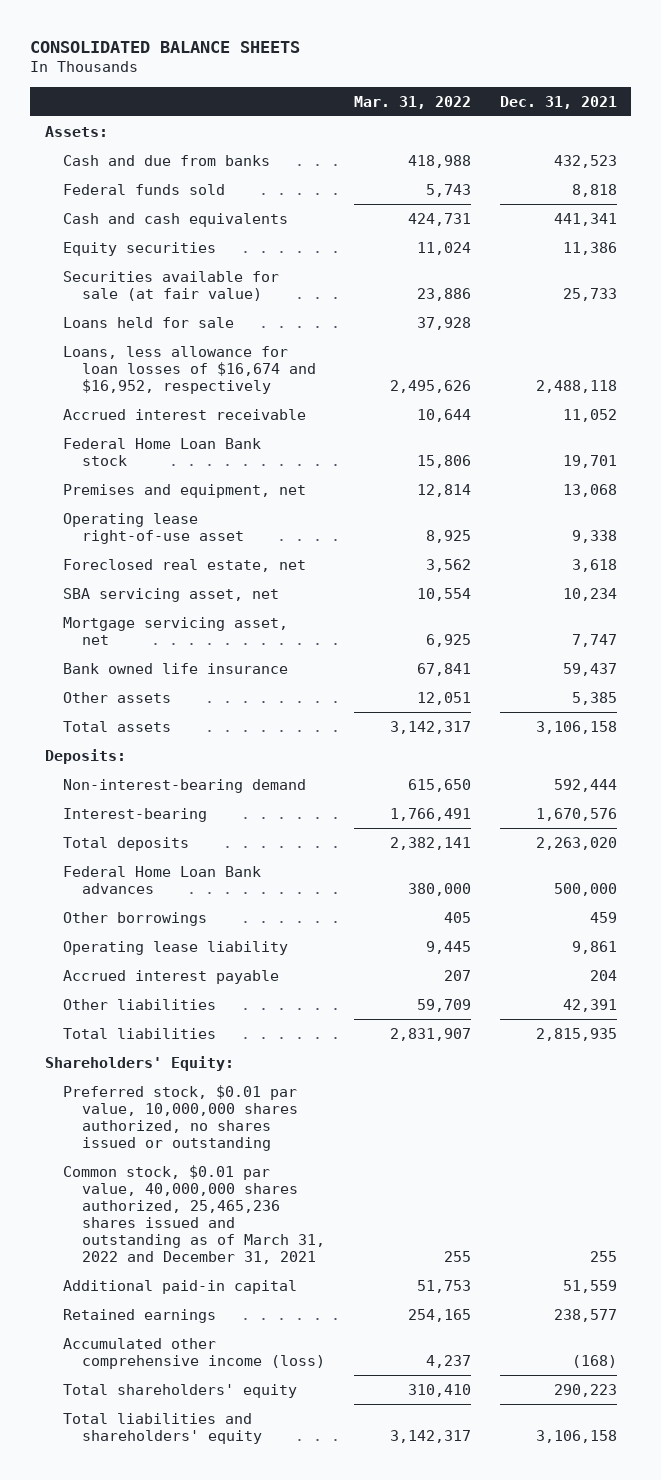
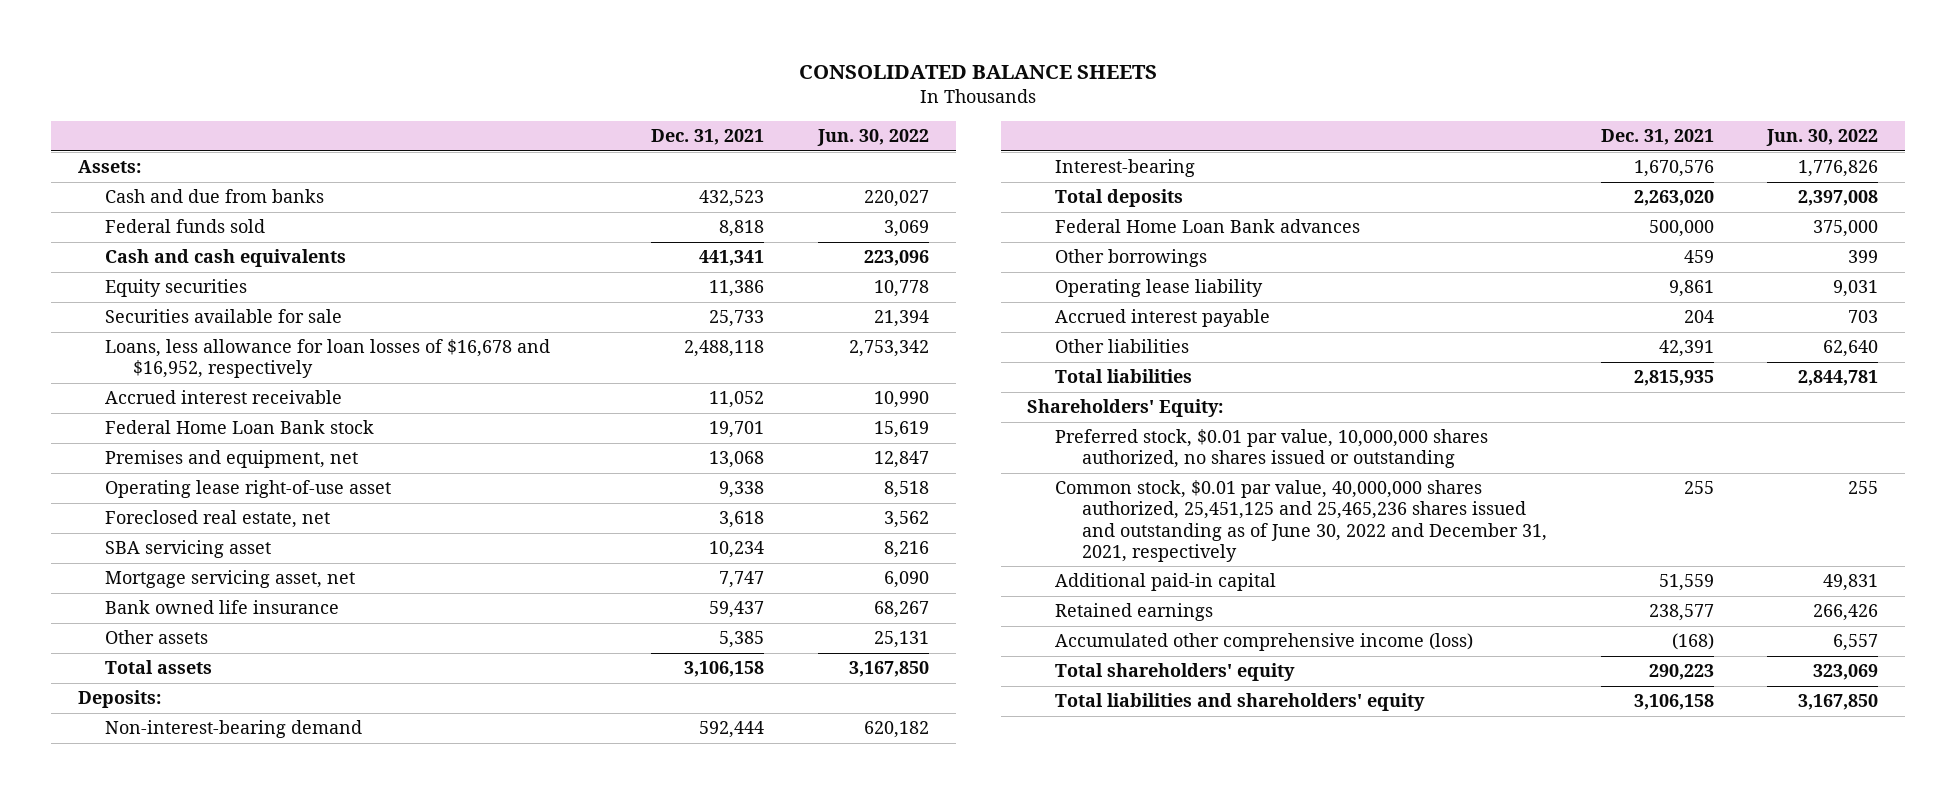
[353,95,471,109] Mar. 31, 2022 -> none
none -> [816,129,929,147] Jun. 30, 2022
[63,316,235,328] Loans held for sale -> none
[63,270,280,301] Securities available for sale (at fair value) -> [105,309,343,324] Securities available for sale
[63,345,317,394] Loans, less allowance for loan losses of $16,674 and $16,952, respectively -> [105,339,551,379] Loans, less allowance for loan losses of $16,678 and $16,952, respectively
[63,587,280,602] SBA servicing asset, net -> [105,540,272,559] SBA servicing asset
[63,1164,326,1265] Common stock, $0.01 par value, 40,000,000 shares authorized, 25,465,236 shares issued and outstanding as of March 31, 2022 and December 31, 2021 -> [1054,480,1548,562] Common stock, $0.01 par value, 40,000,000 shares authorized, 25,451,125 and 25,465,236 shares issued and outstanding as of June 30, 2022 and December 31, 2021, respectively

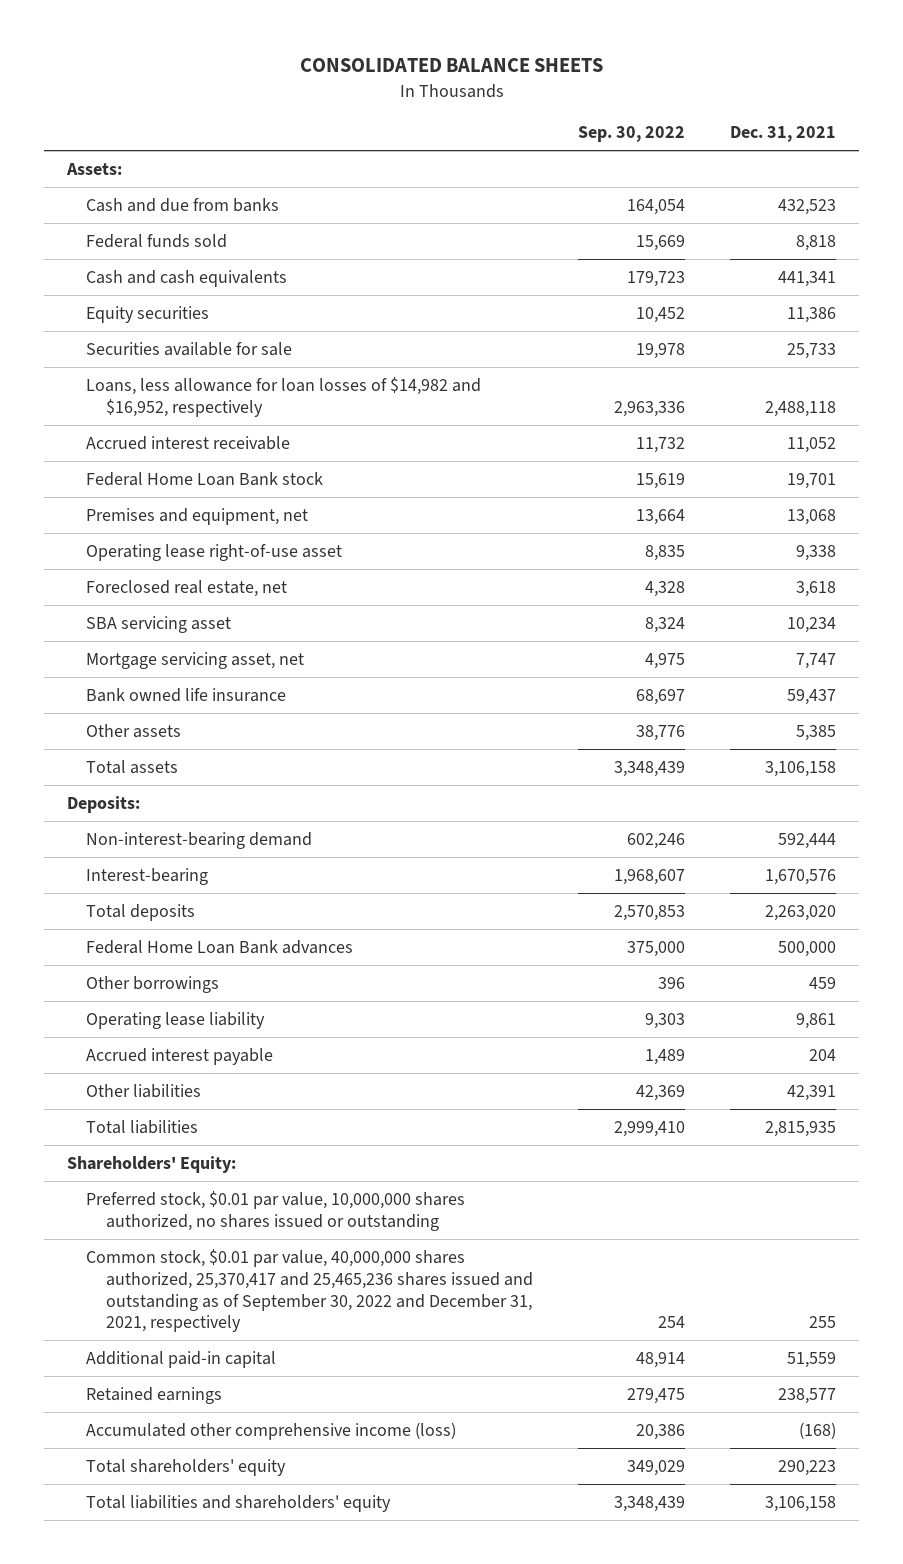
[816,129,929,147] Jun. 30, 2022 -> none
none -> [577,126,685,143] Sep. 30, 2022
[105,339,551,379] Loans, less allowance for loan losses of $16,678 and $16,952, respectively -> [86,376,482,417] Loans, less allowance for loan losses of $14,982 and $16,952, respectively
[1054,480,1548,562] Common stock, $0.01 par value, 40,000,000 shares authorized, 25,451,125 and 25,465,236 shares issued and outstanding as of June 30, 2022 and December 31, 2021, respectively -> [86,1248,533,1333] Common stock, $0.01 par value, 40,000,000 shares authorized, 25,370,417 and 25,465,236 shares issued and outstanding as of September 30, 2022 and December 31, 2021, respectively

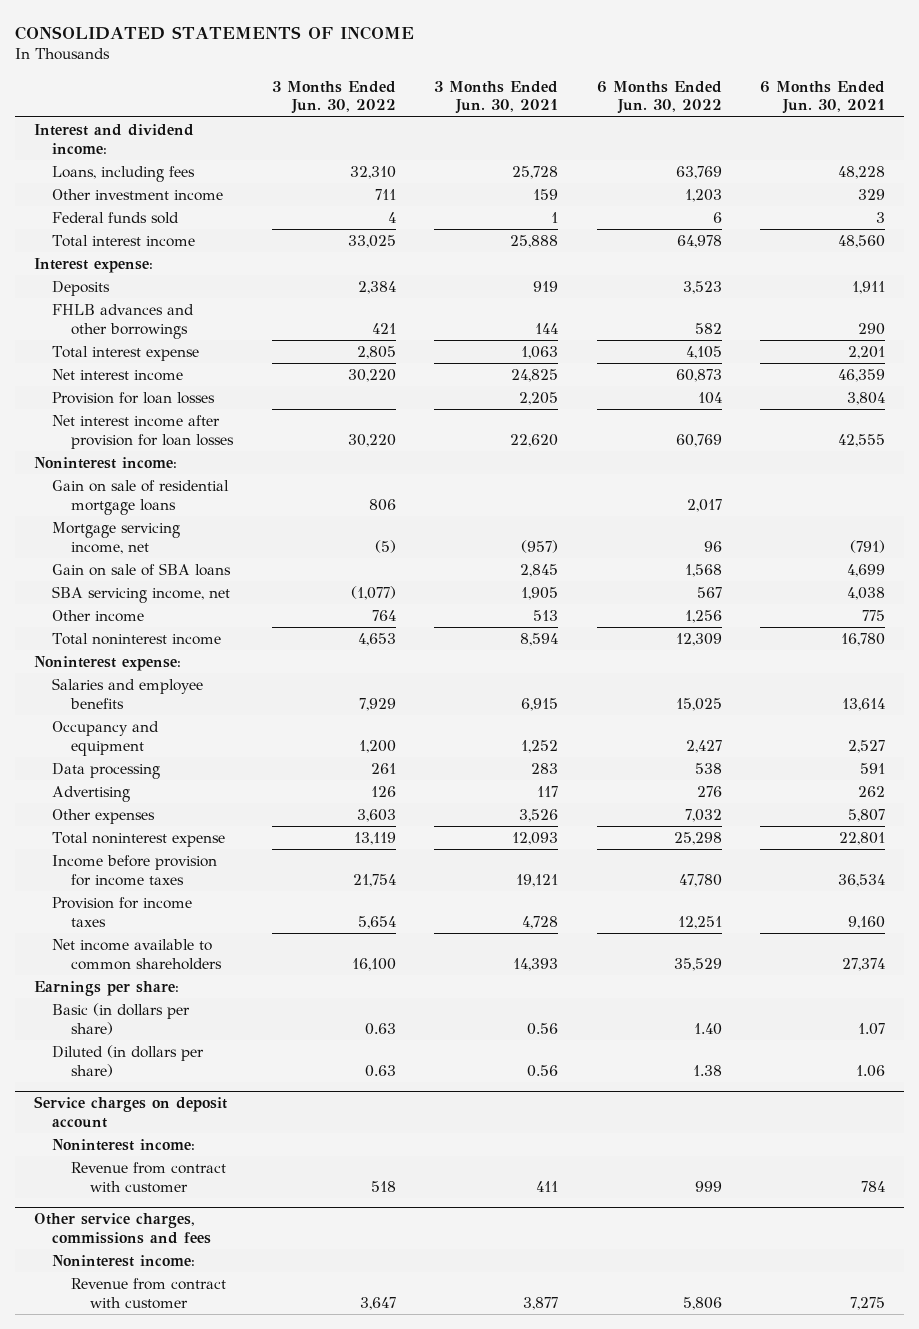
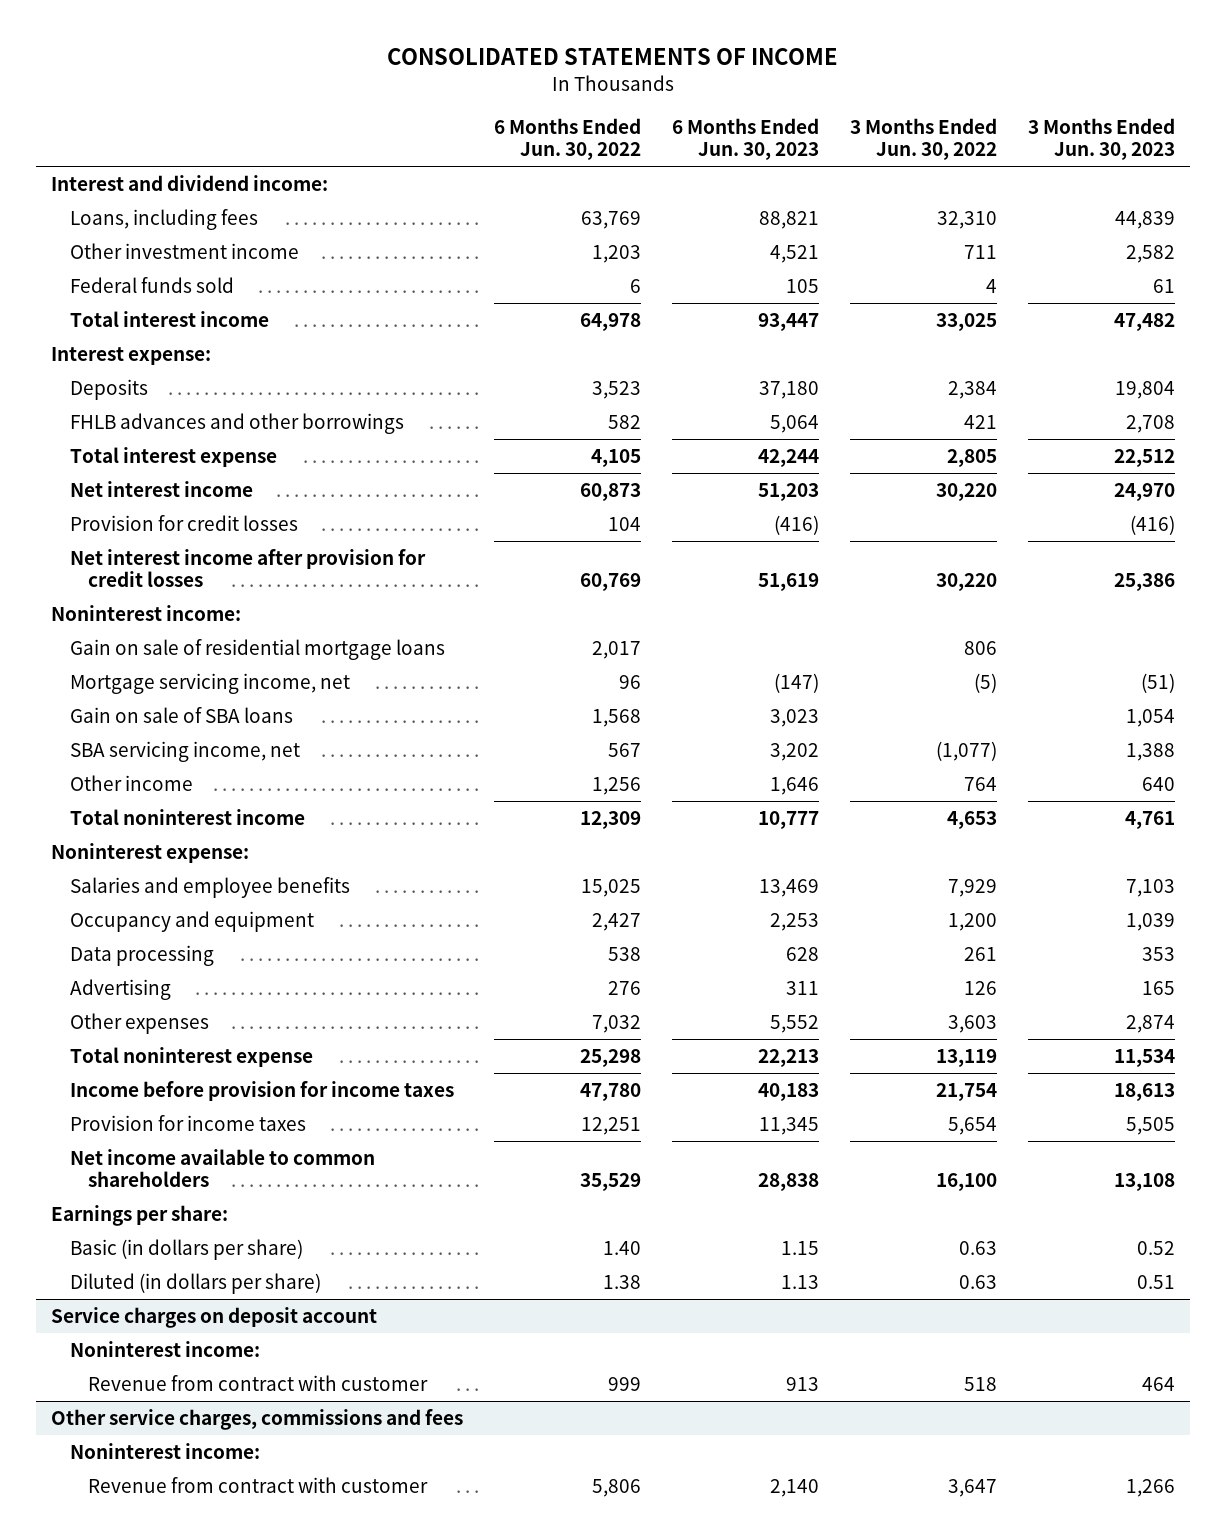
[434,80,559,115] 3 Months Ended Jun. 30, 2021 -> none
[760,80,886,115] 6 Months Ended Jun. 30, 2021 -> none
none -> [672,117,820,161] 6 Months Ended Jun. 30, 2023
none -> [1027,117,1175,161] 3 Months Ended Jun. 30, 2023
[52,391,216,404] Provision for loan losses -> [69,514,298,531] Provision for credit losses
[52,414,235,449] Net interest income after provision for loan losses -> [69,548,426,588] Net interest income after provision for credit losses

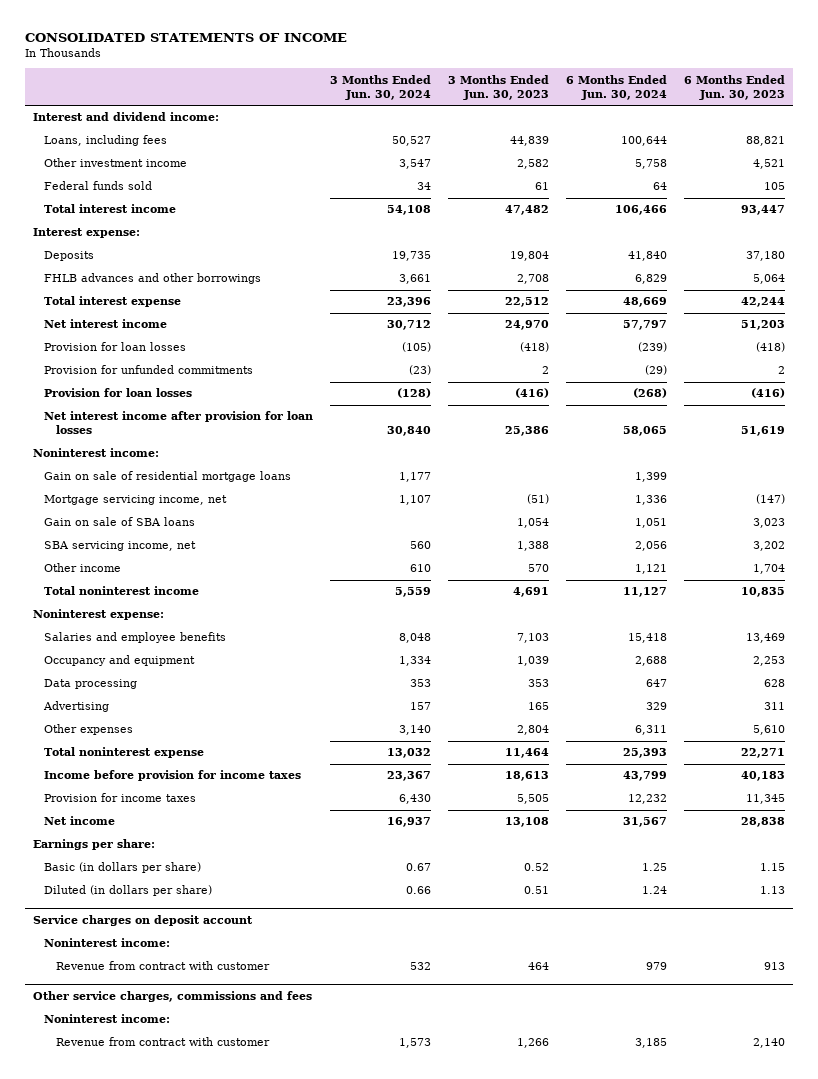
[494,117,642,161] 6 Months Ended Jun. 30, 2022 -> none
[850,117,998,161] 3 Months Ended Jun. 30, 2022 -> none
none -> [330,74,432,100] 3 Months Ended Jun. 30, 2024
none -> [565,74,667,100] 6 Months Ended Jun. 30, 2024
none -> [44,342,187,352] Provision for loan losses
none -> [44,365,254,375] Provision for unfunded commitments
[69,514,298,531] Provision for credit losses -> [44,388,193,398] Provision for loan losses
[69,548,426,588] Net interest income after provision for credit losses -> [44,411,314,435] Net interest income after provision for loan losses
[770,776,820,795] 1,646 -> [752,564,785,575] 1,704
[1141,776,1175,791] 640 -> [527,564,549,573] 570
[758,810,820,829] 10,777 -> [740,587,785,598] 10,835
[1124,810,1175,829] 4,761 -> [512,587,549,598] 4,691
[770,1014,820,1033] 5,552 -> [752,725,785,736] 5,610
[1125,1014,1175,1033] 2,874 -> [516,725,549,736] 2,804
[758,1048,820,1067] 22,213 -> [740,748,785,759] 22,271
[1113,1048,1175,1067] 11,534 -> [504,748,549,759] 11,464
[69,1148,375,1188] Net income available to common shareholders -> [44,816,116,826] Net income

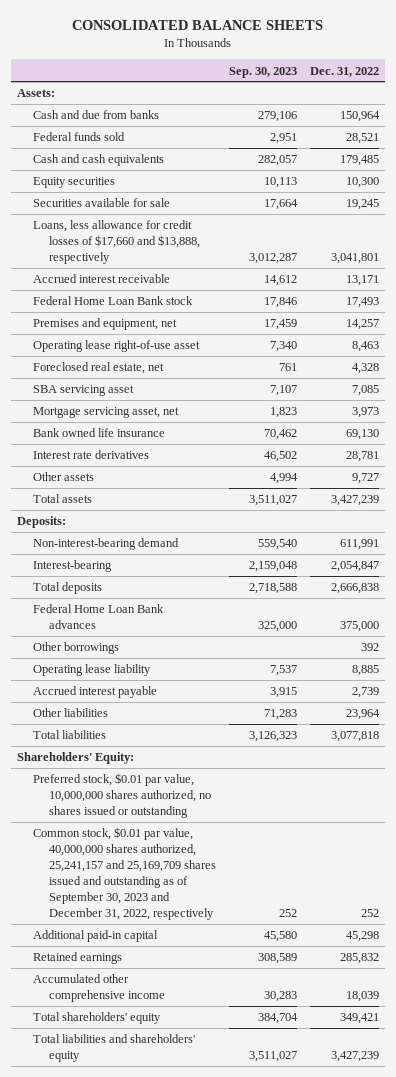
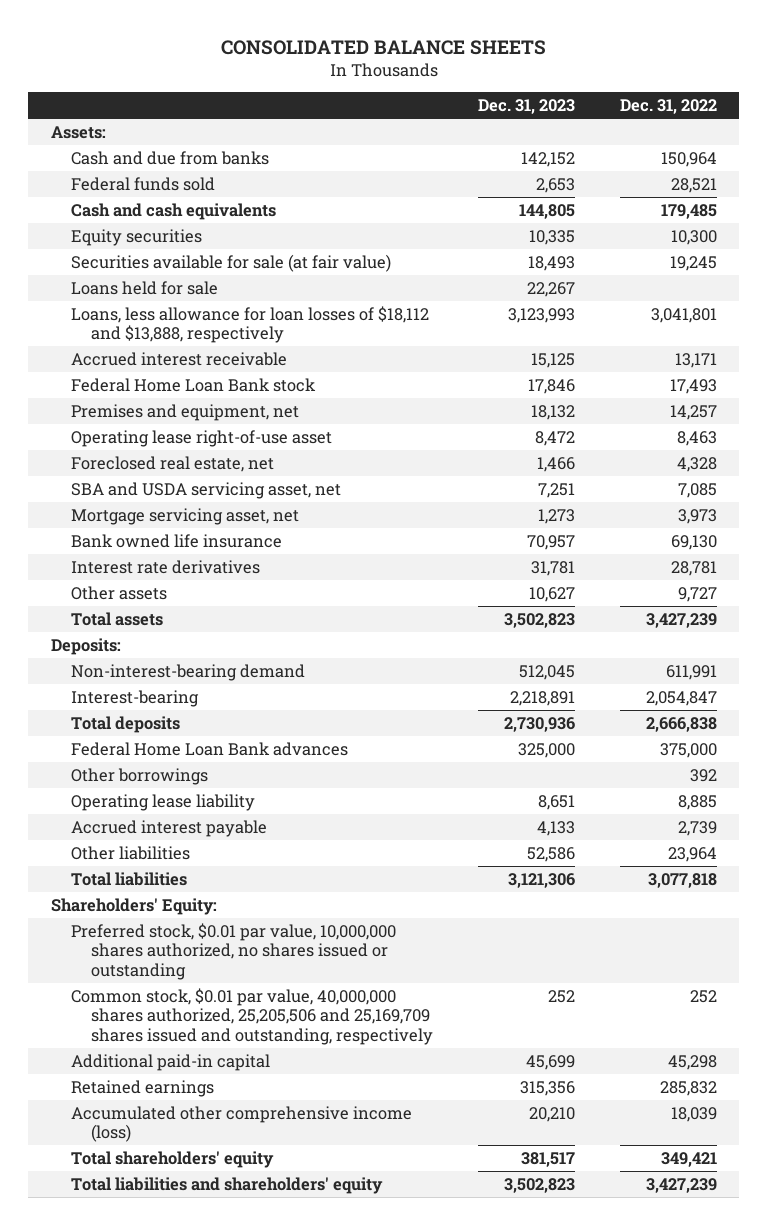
[228,66,297,78] Sep. 30, 2023 -> none
none -> [477,98,575,114] Dec. 31, 2023
[32,198,170,208] Securities available for sale -> [70,253,391,272] Securities available for sale (at fair value)
none -> [70,280,218,295] Loans held for sale
[32,220,200,264] Loans, less allowance for credit losses of $17,660 and $13,888, respectively -> [70,305,429,344] Loans, less allowance for loan losses of $18,112 and $13,888, respectively
[32,385,134,397] SBA servicing asset -> [70,481,341,499] SBA and USDA servicing asset, net
[32,827,216,920] Common stock, $0.01 par value, 40,000,000 shares authorized, 25,241,157 and 25,169,709 shares issued and outstanding as of September 30, 2023 and December 31, 2022, respectively -> [70,987,433,1045] Common stock, $0.01 par value, 40,000,000 shares authorized, 25,205,506 and 25,169,709 shares issued and outstanding, respectively
[32,974,165,1003] Accumulated other comprehensive income -> [70,1105,412,1143] Accumulated other comprehensive income (loss)

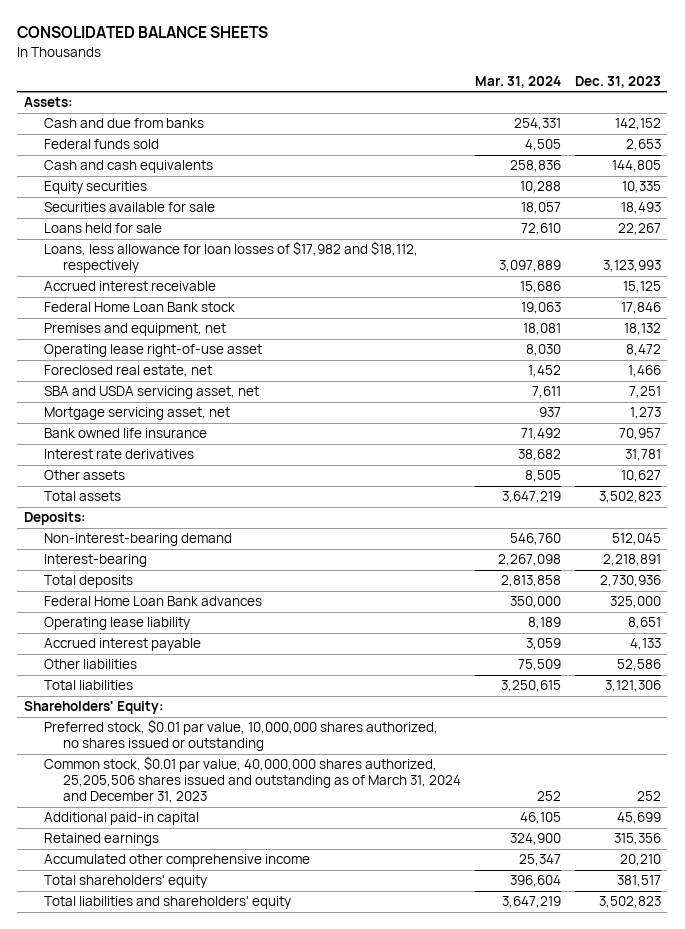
[619,98,717,114] Dec. 31, 2022 -> none
none -> [474,75,561,88] Mar. 31, 2024
[70,253,391,272] Securities available for sale (at fair value) -> [43,202,215,213] Securities available for sale
[70,305,429,344] Loans, less allowance for loan losses of $18,112 and $13,888, respectively -> [43,241,418,274] Loans, less allowance for loan losses of $17,982 and $18,112, respectively
[70,767,208,785] Other borrowings -> none
[70,987,433,1045] Common stock, $0.01 par value, 40,000,000 shares authorized, 25,205,506 and 25,169,709 shares issued and outstanding, respectively -> [43,756,462,804] Common stock, $0.01 par value, 40,000,000 shares authorized, 25,205,506 shares issued and outstanding as of March 31, 2024 and December 31, 2023
[70,1105,412,1143] Accumulated other comprehensive income (loss) -> [43,854,310,868] Accumulated other comprehensive income

